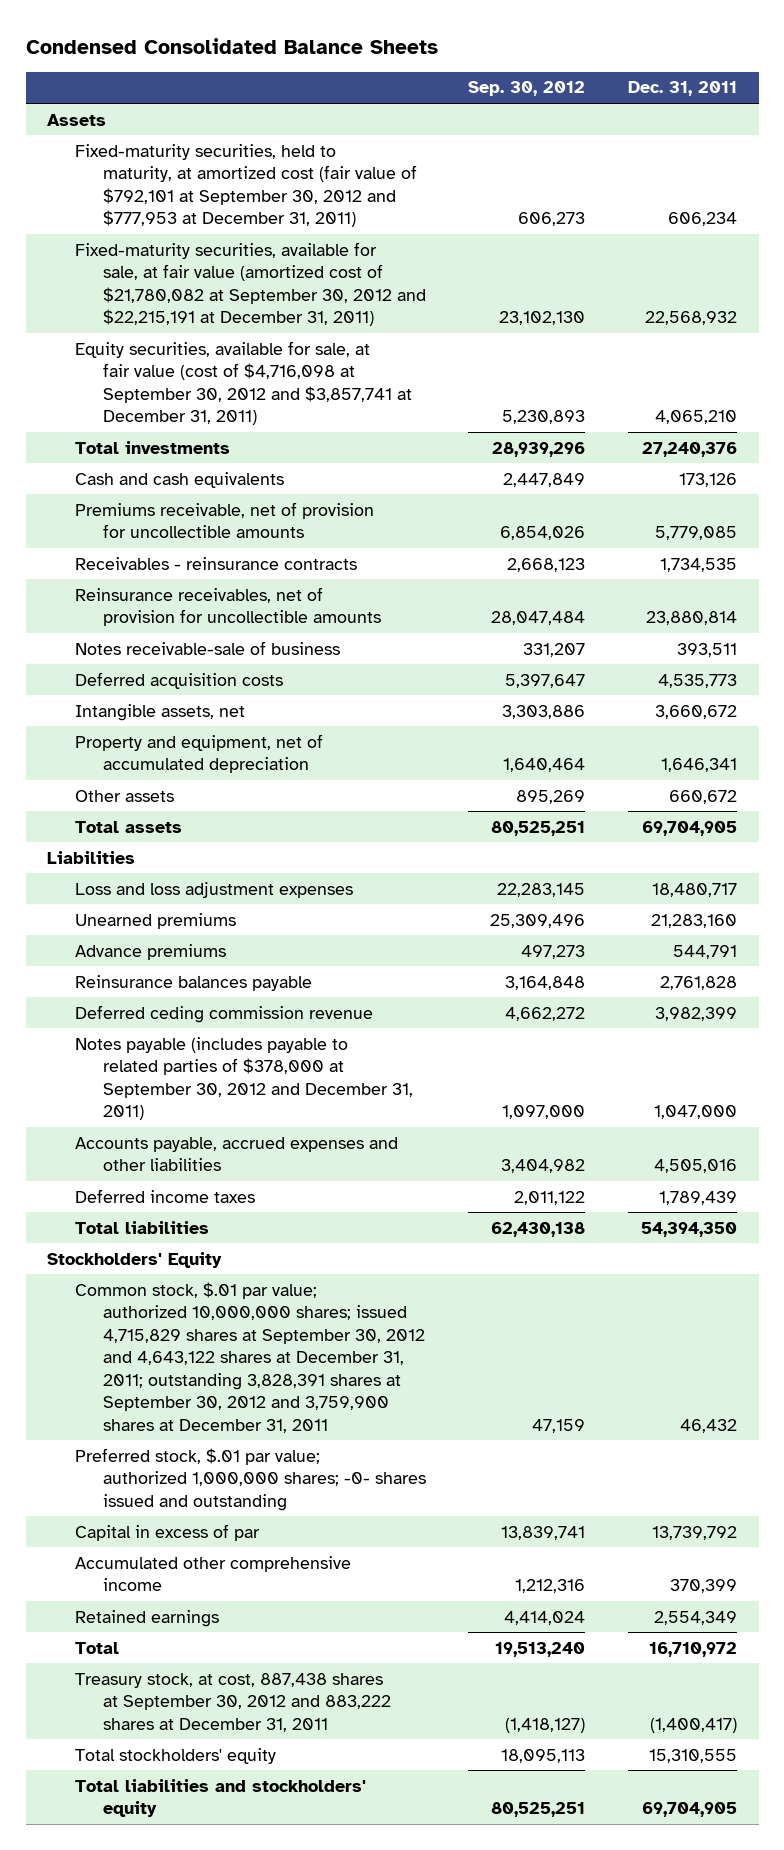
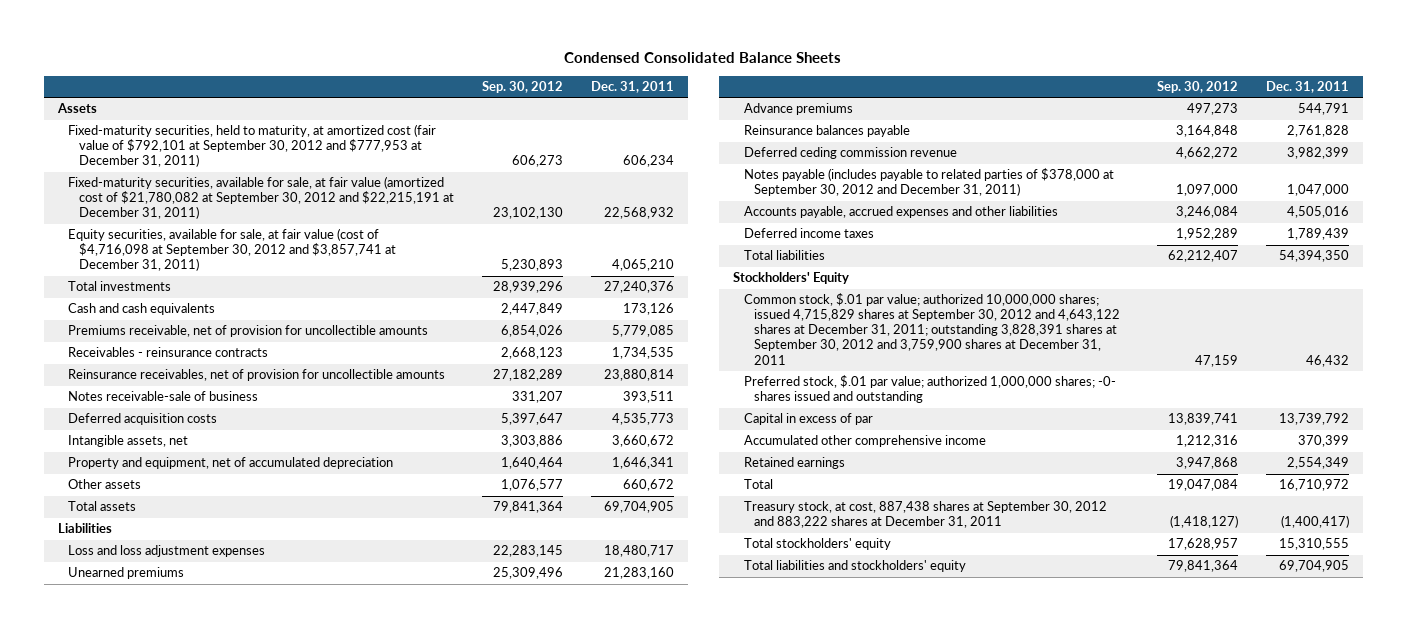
[491,611,586,626] 28,047,484 -> [492,369,563,382] 27,182,289
[516,789,586,804] 895,269 -> [500,479,563,492] 1,076,577
[491,820,586,836] 80,525,251 -> [492,501,563,514] 79,841,364
[501,1159,586,1174] 3,404,982 -> [1176,206,1239,219] 3,246,084
[514,1190,586,1205] 2,011,122 -> [1176,228,1239,241] 1,952,289
[491,1221,586,1237] 62,430,138 -> [1168,250,1239,263] 62,212,407
[504,1610,586,1625] 4,414,024 -> [1176,457,1239,470] 3,947,868
[495,1641,586,1657] 19,513,240 -> [1168,479,1239,492] 19,047,084
[501,1748,586,1763] 18,095,113 -> [1168,538,1239,551] 17,628,957
[491,1802,586,1818] 80,525,251 -> [1168,560,1239,573] 79,841,364

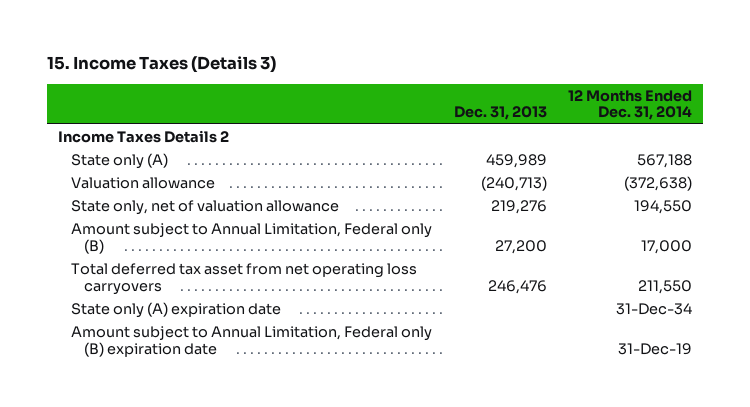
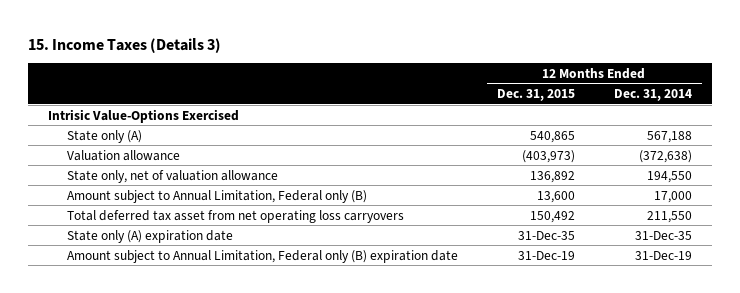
[453,106,547,121] Dec. 31, 2013 -> none
none -> [496,89,575,102] Dec. 31, 2015
[57,129,229,143] Income Taxes Details 2 -> [47,108,239,123] Intrisic Value-Options Exercised
[616,302,693,315] 31-Dec-34 -> [635,230,693,240] 31-Dec-35

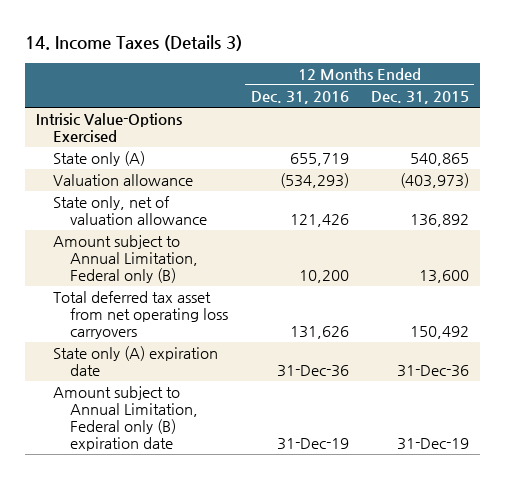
[28,37,222,53] 15. Income Taxes (Details 3) -> [25,34,243,51] 14. Income Taxes (Details 3)
[614,89,693,102] Dec. 31, 2014 -> none
none -> [250,91,349,105] Dec. 31, 2016
[517,230,575,240] 31-Dec-35 -> [396,365,469,378] 31-Dec-36

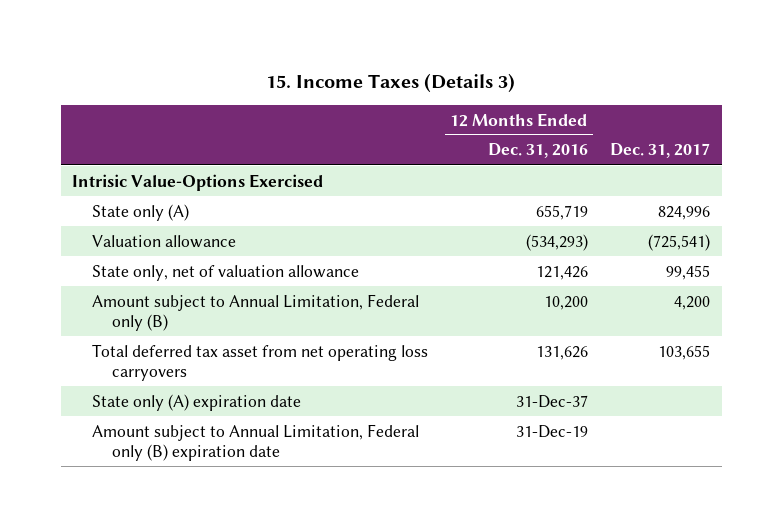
[25,34,243,51] 14. Income Taxes (Details 3) -> [266,72,516,93] 15. Income Taxes (Details 3)
[370,91,469,105] Dec. 31, 2015 -> none
none -> [610,143,711,159] Dec. 31, 2017
[276,365,349,378] 31-Dec-36 -> [515,394,588,408] 31-Dec-37

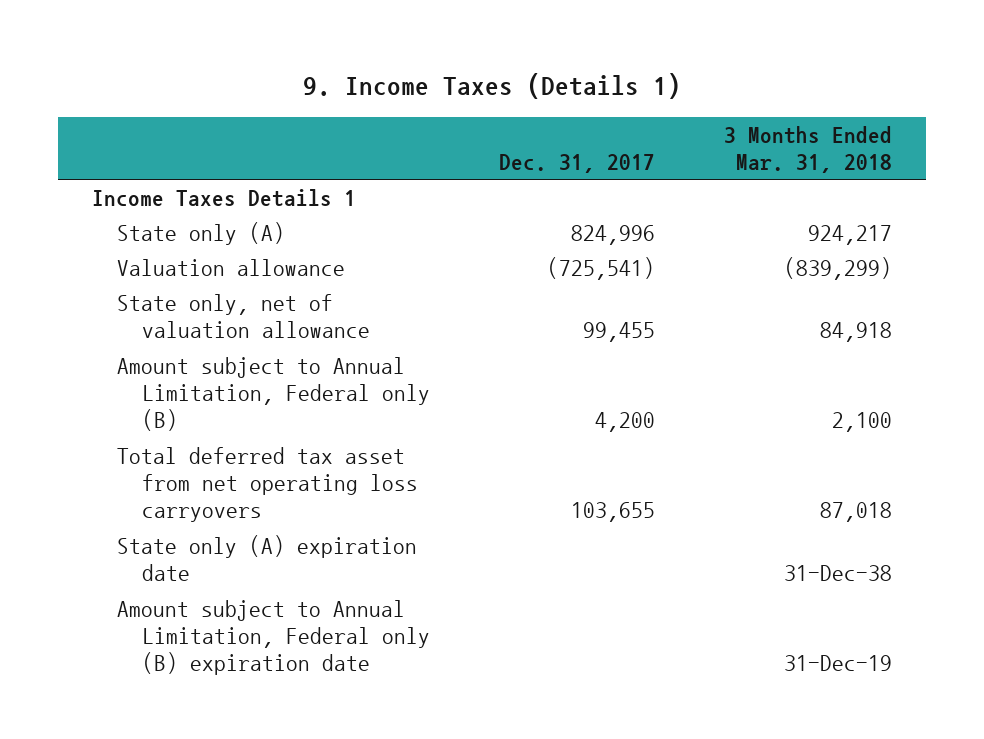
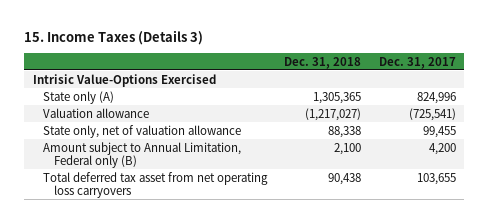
[302,72,681,99] 9. Income Taxes (Details 1) -> [24,29,204,45] 15. Income Taxes (Details 3)
[723,126,892,174] 3 Months Ended Mar. 31, 2018 -> none
none -> [284,56,362,69] Dec. 31, 2018
[92,189,357,208] Income Taxes Details 1 -> [32,73,216,87] Intrisic Value-Options Exercised
[117,535,418,582] State only (A) expiration date -> none
[117,600,431,676] Amount subject to Annual Limitation, Federal only (B) expiration date -> none

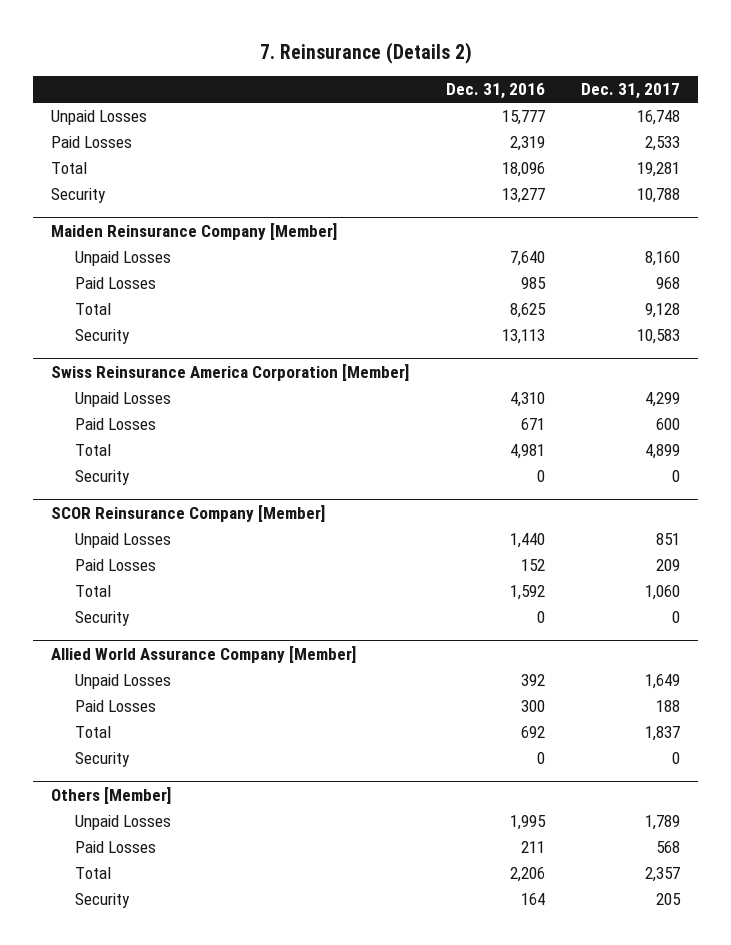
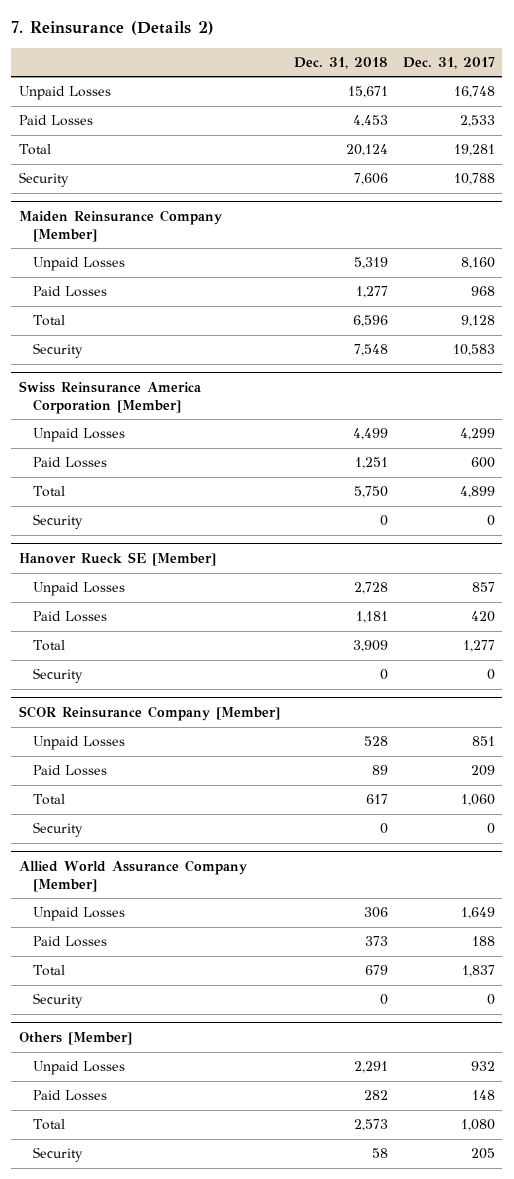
[445,83,545,100] Dec. 31, 2016 -> none
none -> [294,56,389,69] Dec. 31, 2018
none -> [18,552,216,567] Hanover Rueck SE [Member]
none -> [32,582,125,597] Unpaid Losses
none -> [32,611,107,623] Paid Losses
none -> [32,640,65,652] Total
none -> [32,668,83,684] Security
[644,815,680,831] 1,789 -> [470,1061,495,1072] 932
[655,841,680,854] 568 -> [471,1090,495,1101] 148
[644,867,680,883] 2,357 -> [460,1119,495,1132] 1,080

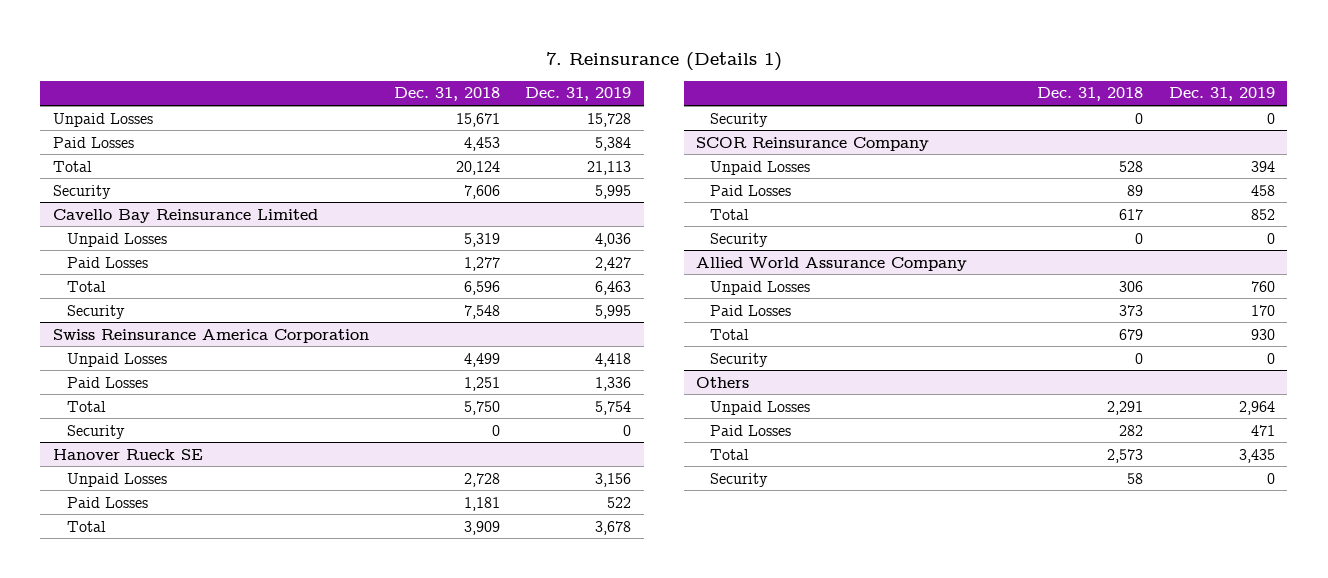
[11,21,215,36] 7. Reinsurance (Details 2) -> [545,51,782,71] 7. Reinsurance (Details 1)
[402,56,495,69] Dec. 31, 2017 -> none
none -> [525,87,632,102] Dec. 31, 2019
[18,210,222,242] Maiden Reinsurance Company [Member] -> none
none -> [53,208,319,223] Cavello Bay Reinsurance Limited
[18,381,201,414] Swiss Reinsurance America Corporation [Member] -> [53,328,370,343] Swiss Reinsurance America Corporation
[18,552,216,567] Hanover Rueck SE [Member] -> [53,448,204,460] Hanover Rueck SE
[18,706,280,722] SCOR Reinsurance Company [Member] -> [696,136,930,151] SCOR Reinsurance Company
[18,860,247,892] Allied World Assurance Company [Member] -> [696,256,968,271] Allied World Assurance Company
[18,1032,132,1046] Others [Member] -> [696,376,750,388] Others

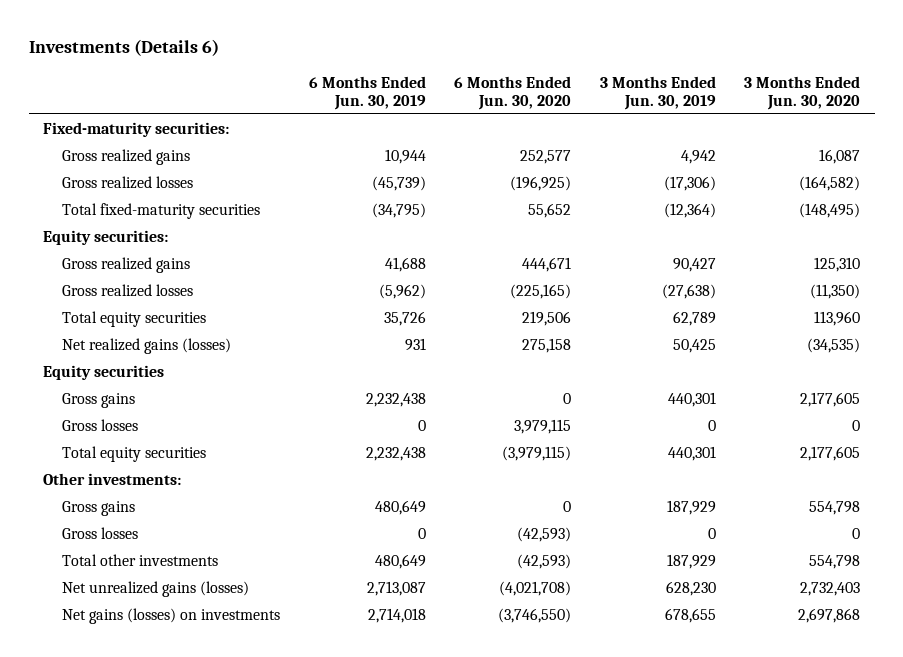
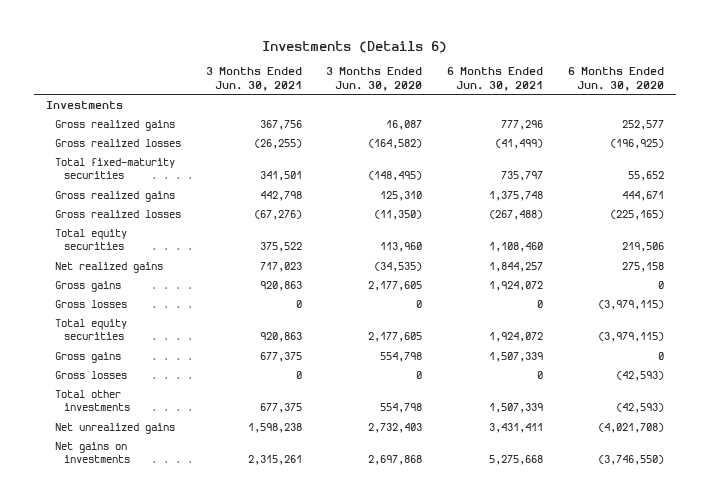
[308,75,426,110] 6 Months Ended Jun. 30, 2019 -> none
[599,75,716,110] 3 Months Ended Jun. 30, 2019 -> none
none -> [205,66,302,91] 3 Months Ended Jun. 30, 2021
none -> [446,66,543,91] 6 Months Ended Jun. 30, 2021
[42,121,229,137] Fixed-maturity securities: -> none
none -> [46,100,124,109] Investments
[42,229,168,245] Equity securities: -> none
[42,364,164,380] Equity securities -> none
[62,337,232,354] Net realized gains (losses) -> [54,261,163,273] Net realized gains
[514,418,572,434] 3,979,115 -> [597,299,664,310] (3,979,115)
[42,472,181,485] Other investments: -> none
[62,580,250,597] Net unrealized gains (losses) -> [54,422,175,434] Net unrealized gains
[62,607,281,624] Net gains (losses) on investments -> [54,441,130,464] Net gains on investments

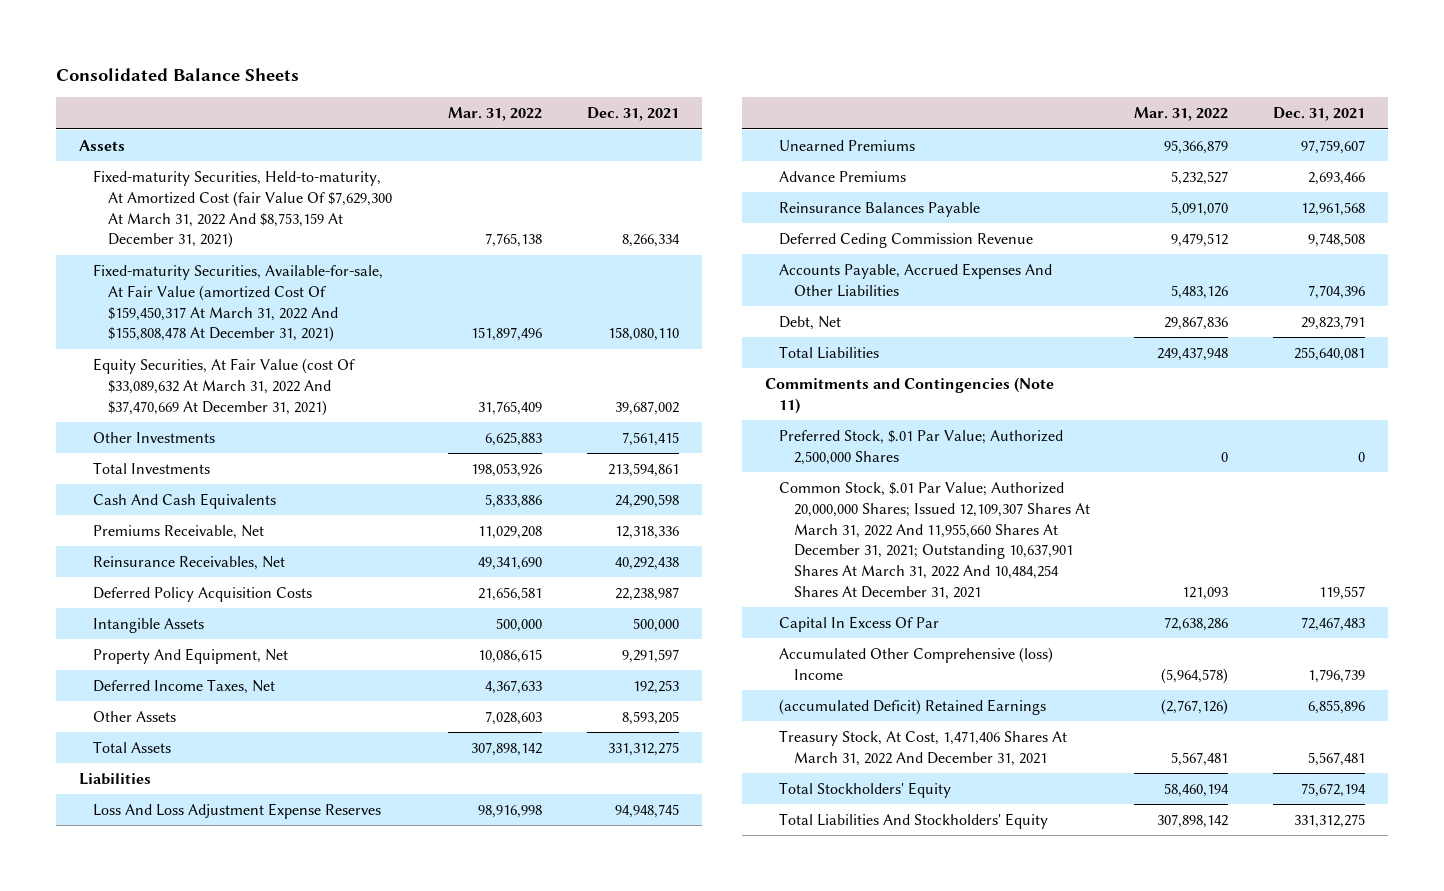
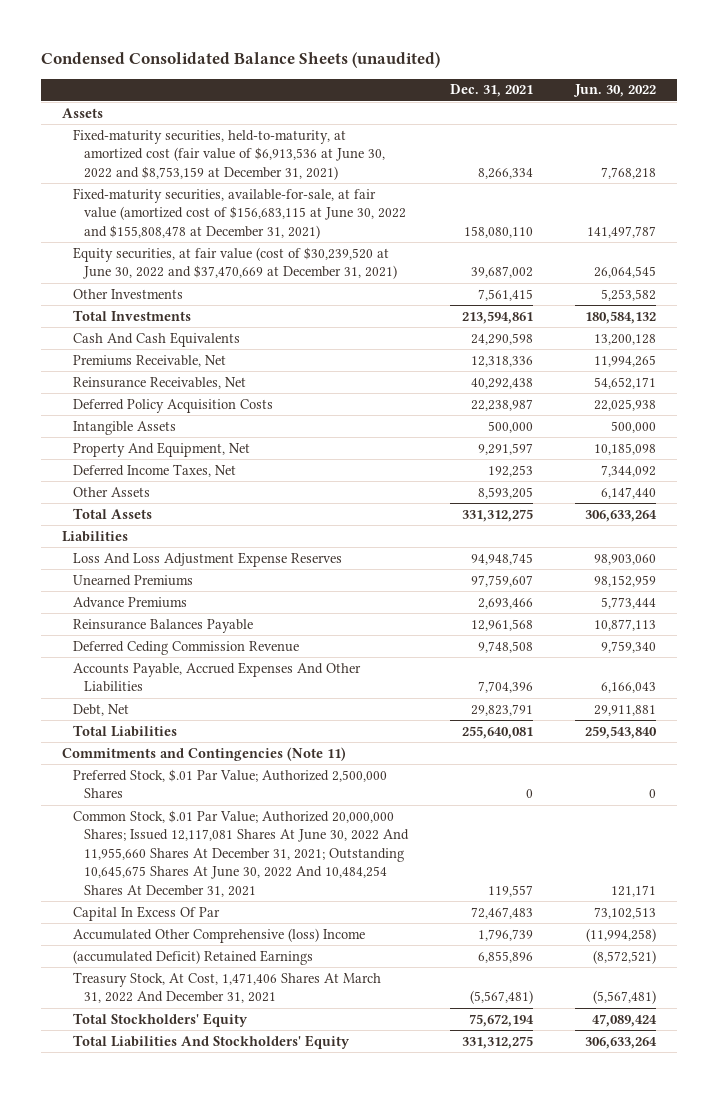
[56,68,300,82] Consolidated Balance Sheets -> [41,51,441,68] Condensed Consolidated Balance Sheets (unaudited)
[448,107,543,122] Mar. 31, 2022 -> none
none -> [572,84,656,98] Jun. 30, 2022
[93,169,392,249] Fixed-maturity Securities, Held-to-maturity, At Amortized Cost (fair Value Of $7,629,300 At March 31, 2022 And $8,753,159 At December 31, 2021) -> [72,128,385,180] Fixed-maturity securities, held-to-maturity, at amortized cost (fair value of $6,913,536 at June 30, 2022 and $8,753,159 at December 31, 2021)
[93,263,384,343] Fixed-maturity Securities, Available-for-sale, At Fair Value (amortized Cost Of $159,450,317 At March 31, 2022 And $155,808,478 At December 31, 2021) -> [72,187,406,239] Fixed-maturity securities, available-for-sale, at fair value (amortized cost of $156,683,115 at June 30, 2022 and $155,808,478 at December 31, 2021)
[93,357,356,416] Equity Securities, At Fair Value (cost Of $33,089,632 At March 31, 2022 And $37,470,669 At December 31, 2021) -> [72,246,397,280] Equity securities, at fair value (cost of $30,239,520 at June 30, 2022 and $37,470,669 at December 31, 2021)
[779,481,1090,600] Common Stock, $.01 Par Value; Authorized 20,000,000 Shares; Issued 12,109,307 Shares At March 31, 2022 And 11,955,660 Shares At December 31, 2021; Outstanding 10,637,901 Shares At March 31, 2022 And 10,484,254 Shares At December 31, 2021 -> [72,809,409,897] Common Stock, $.01 Par Value; Authorized 20,000,000 Shares; Issued 12,117,081 Shares At June 30, 2022 And 11,955,660 Shares At December 31, 2021; Outstanding 10,645,675 Shares At June 30, 2022 And 10,484,254 Shares At December 31, 2021
[1308,751,1366,766] 5,567,481 -> [469,990,533,1005] (5,567,481)

